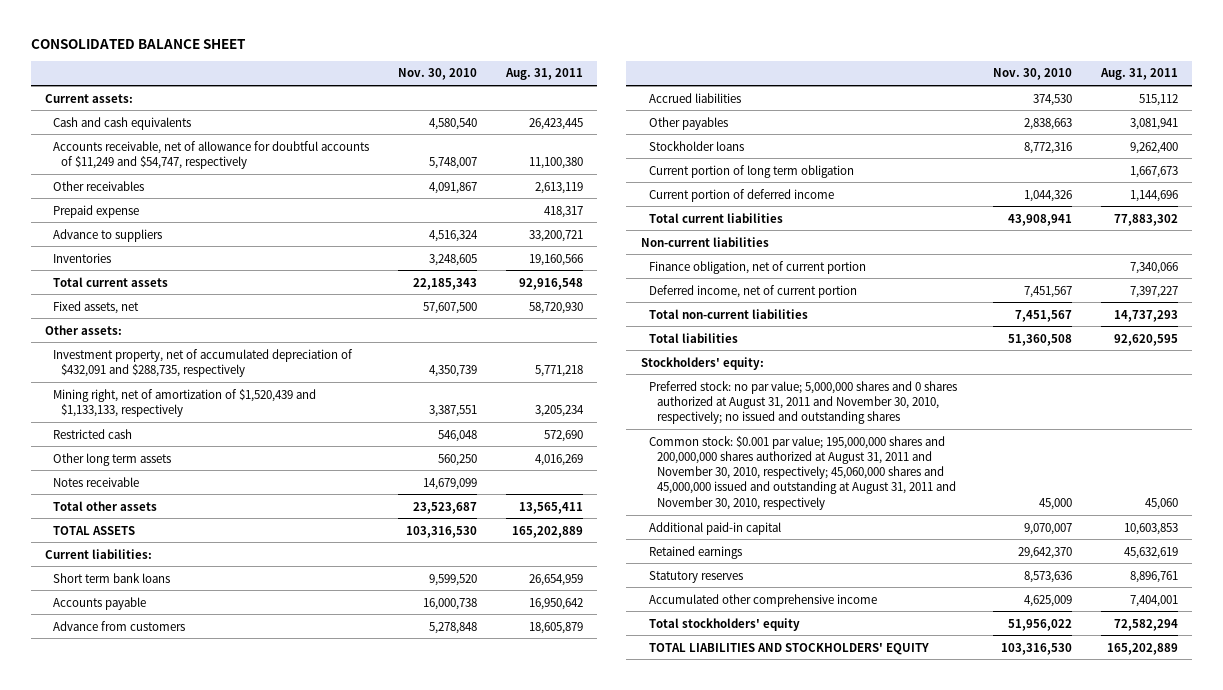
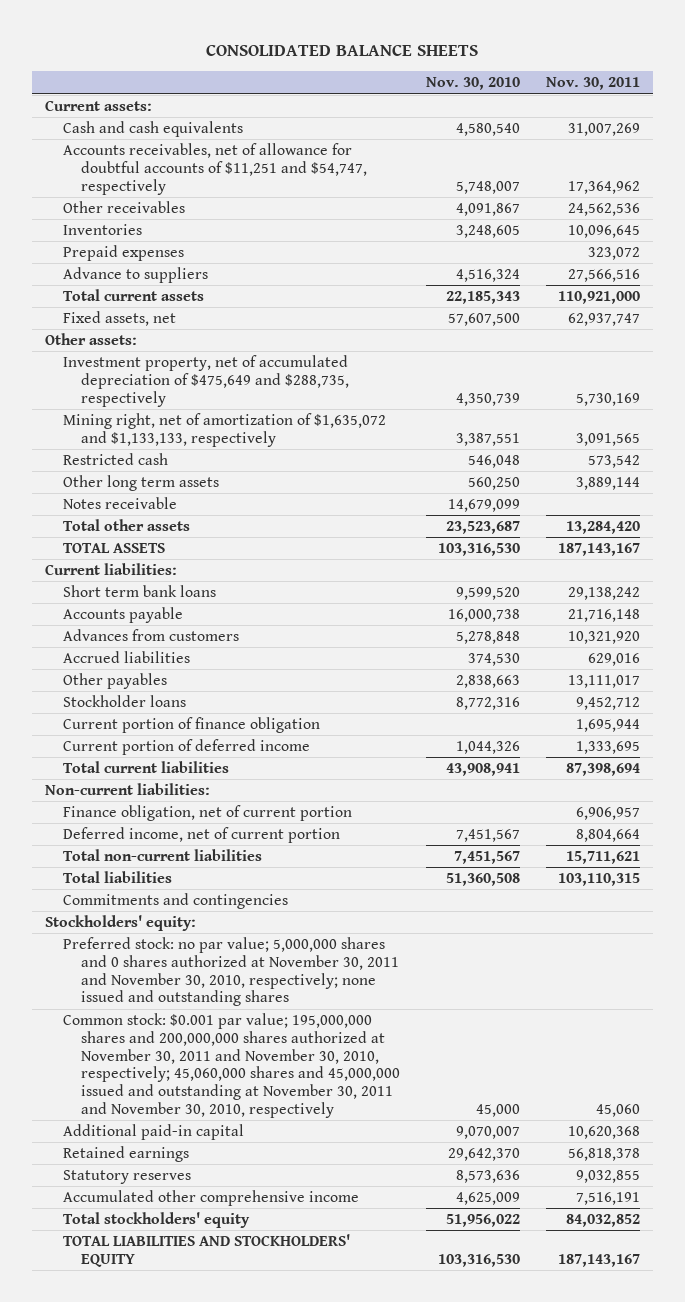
[30,38,246,49] CONSOLIDATED BALANCE SHEET -> [206,45,479,57] CONSOLIDATED BALANCE SHEETS
[504,68,583,81] Aug. 31, 2011 -> none
none -> [545,77,640,91] Nov. 30, 2011
[53,140,370,169] Accounts receivable, net of allowance for doubtful accounts of $11,249 and $54,747, respectively -> [63,142,368,195] Accounts receivables, net of allowance for doubtful accounts of $11,251 and $54,747, respectively
[53,204,140,218] Prepaid expense -> none
none -> [63,244,185,261] Prepaid expenses
[53,228,163,242] Advance to suppliers -> [63,266,209,283] Advance to suppliers
[53,348,354,377] Investment property, net of accumulated depreciation of $432,091 and $288,735, respectively -> [63,354,350,407] Investment property, net of accumulated depreciation of $475,649 and $288,735, respectively
[53,388,317,417] Mining right, net of amortization of $1,520,439 and $1,133,133, respectively -> [63,412,387,447] Mining right, net of amortization of $1,635,072 and $1,133,133, respectively
[53,620,186,631] Advance from customers -> [63,628,240,641] Advances from customers
[648,164,854,178] Current portion of long term obligation -> [63,716,321,733] Current portion of finance obligation
[640,236,769,247] Non-current liabilities -> [44,782,210,795] Non-current liabilities:
none -> [63,892,289,909] Commitments and contingencies
[648,380,957,425] Preferred stock: no par value; 5,000,000 shares and 0 shares authorized at August 31, 2011 and November 30, 2010, respectively; no issued and outstanding shares -> [63,936,400,1007] Preferred stock: no par value; 5,000,000 shares and 0 shares authorized at November 30, 2011 and November 30, 2010, respectively; none issued and outstanding shares
[648,435,956,510] Common stock: $0.001 par value; 195,000,000 shares and 200,000,000 shares authorized at August 31, 2011 and November 30, 2010, respectively; 45,060,000 shares and 45,000,000 issued and outstanding at August 31, 2011 and November 30, 2010, respectively -> [63,1012,401,1118] Common stock: $0.001 par value; 195,000,000 shares and 200,000,000 shares authorized at November 30, 2011 and November 30, 2010, respectively; 45,060,000 shares and 45,000,000 issued and outstanding at November 30, 2011 and November 30, 2010, respectively

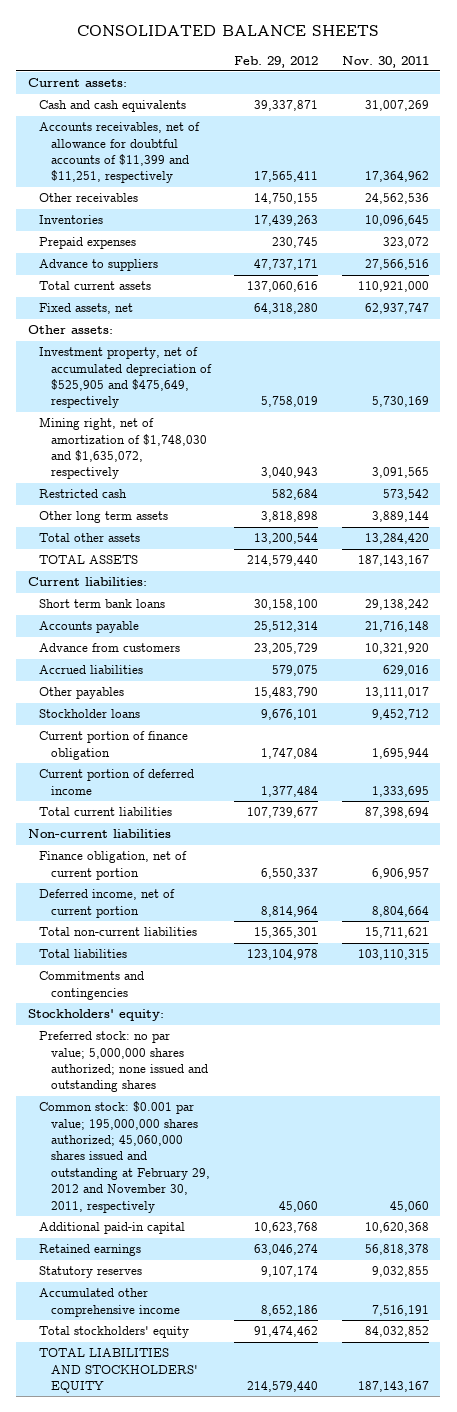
[426,77,521,91] Nov. 30, 2010 -> none
none -> [234,55,319,68] Feb. 29, 2012
[63,142,368,195] Accounts receivables, net of allowance for doubtful accounts of $11,251 and $54,747, respectively -> [39,122,201,184] Accounts receivables, net of allowance for doubtful accounts of $11,399 and $11,251, respectively
[63,354,350,407] Investment property, net of accumulated depreciation of $475,649 and $288,735, respectively -> [39,347,212,409] Investment property, net of accumulated depreciation of $525,905 and $475,649, respectively
[63,412,387,447] Mining right, net of amortization of $1,635,072 and $1,133,133, respectively -> [39,417,207,480] Mining right, net of amortization of $1,748,030 and $1,635,072, respectively
[63,496,178,509] Notes receivable -> none
[63,628,240,641] Advances from customers -> [39,643,181,653] Advance from customers
[44,782,210,795] Non-current liabilities: -> [28,829,172,839] Non-current liabilities
[63,936,400,1007] Preferred stock: no par value; 5,000,000 shares and 0 shares authorized at November 30, 2011 and November 30, 2010, respectively; none issued and outstanding shares -> [39,1031,208,1093] Preferred stock: no par value; 5,000,000 shares authorized; none issued and outstanding shares
[63,1012,401,1118] Common stock: $0.001 par value; 195,000,000 shares and 200,000,000 shares authorized at November 30, 2011 and November 30, 2010, respectively; 45,060,000 shares and 45,000,000 issued and outstanding at November 30, 2011 and November 30, 2010, respectively -> [39,1101,210,1213] Common stock: $0.001 par value; 195,000,000 shares authorized; 45,060,000 shares issued and outstanding at February 29, 2012 and November 30, 2011, respectively

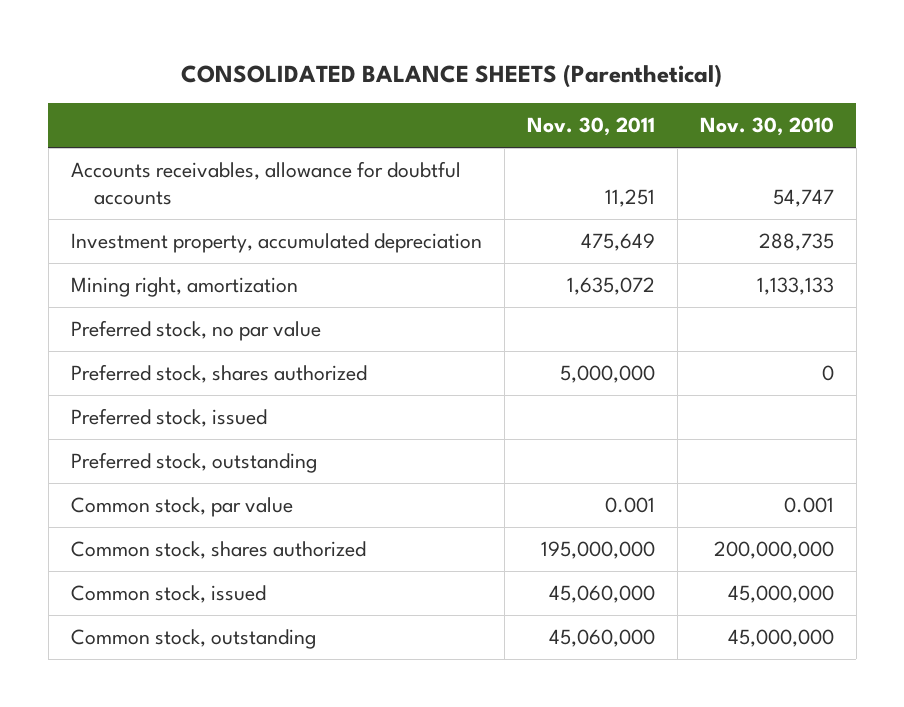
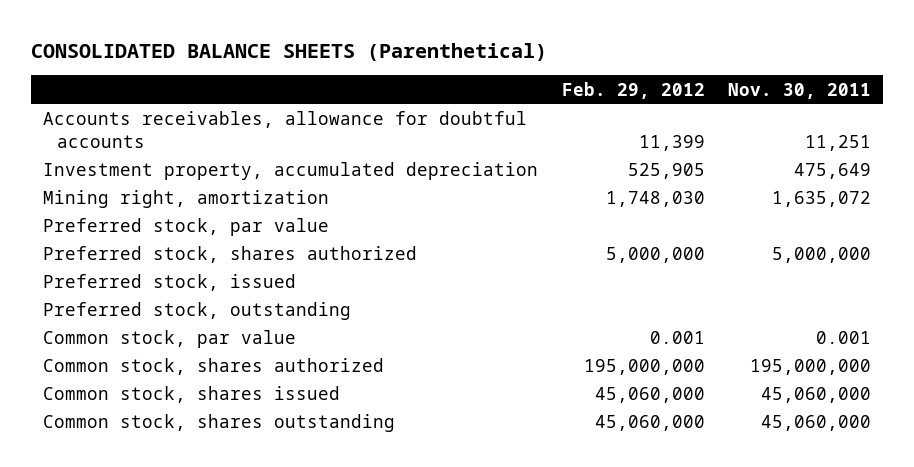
[699,117,834,137] Nov. 30, 2010 -> none
none -> [561,81,705,99] Feb. 29, 2012
[70,320,321,342] Preferred stock, no par value -> [43,218,330,237] Preferred stock, par value
[70,585,266,604] Common stock, issued -> [43,386,341,404] Common stock, shares issued
[70,629,316,650] Common stock, outstanding -> [43,414,396,433] Common stock, shares outstanding

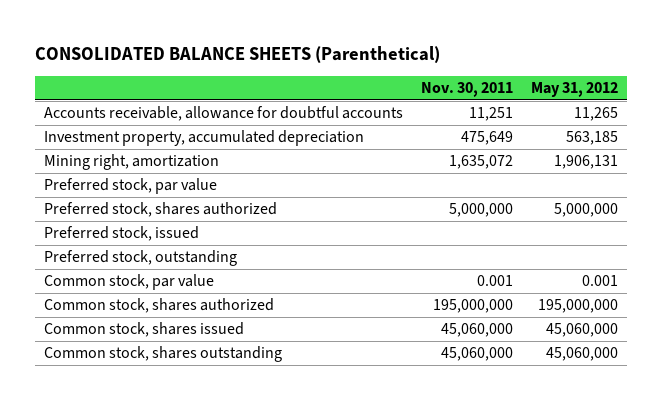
[561,81,705,99] Feb. 29, 2012 -> none
none -> [531,82,619,98] May 31, 2012
[43,111,528,148] Accounts receivables, allowance for doubtful accounts -> [44,106,404,122] Accounts receivable, allowance for doubtful accounts

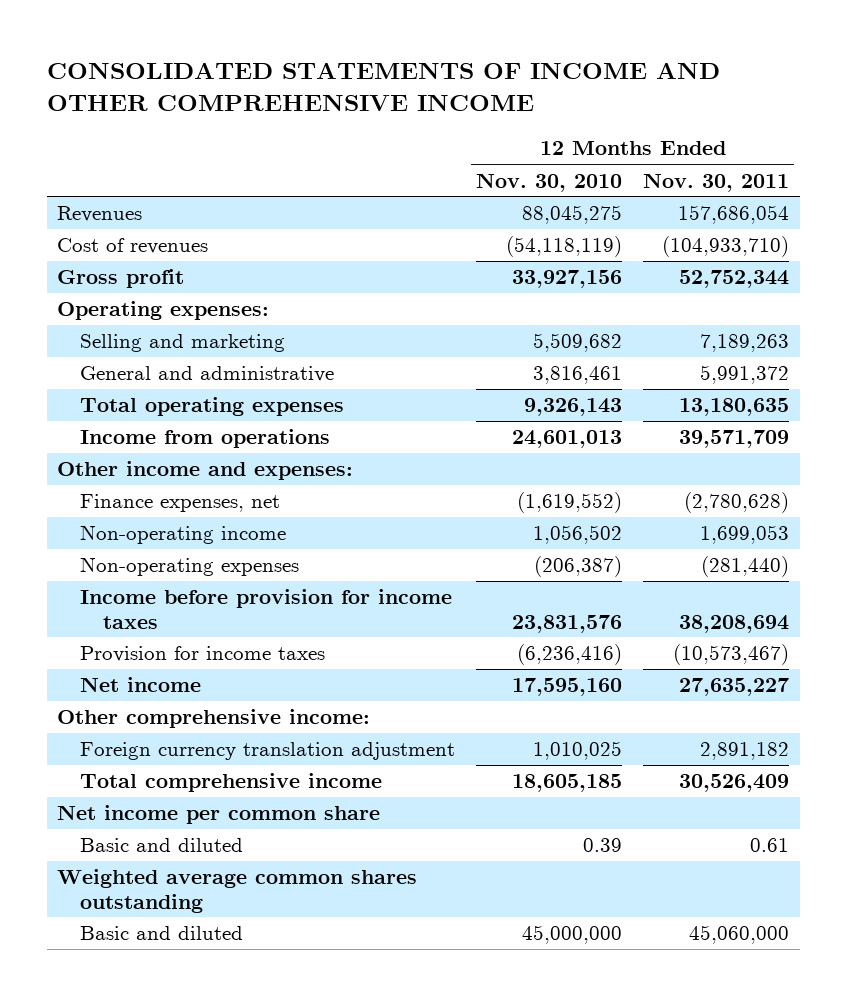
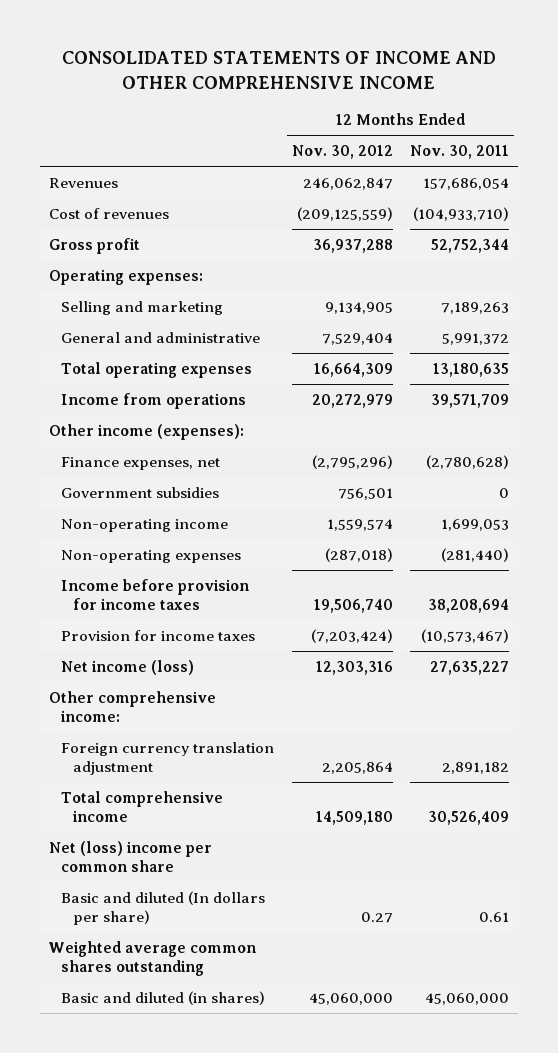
[476,172,623,192] Nov. 30, 2010 -> none
none -> [291,145,393,160] Nov. 30, 2012
[57,461,354,481] Other income and expenses: -> [48,423,244,440] Other income (expenses):
none -> [60,486,219,498] Government subsidies
[80,677,202,693] Net income -> [60,659,194,675] Net income (loss)
[57,805,381,825] Net income per common share -> [48,840,212,873] Net (loss) income per common share
[80,838,244,853] Basic and diluted -> [60,890,265,926] Basic and diluted (In dollars per share)
[80,926,244,941] Basic and diluted -> [60,990,265,1005] Basic and diluted (in shares)

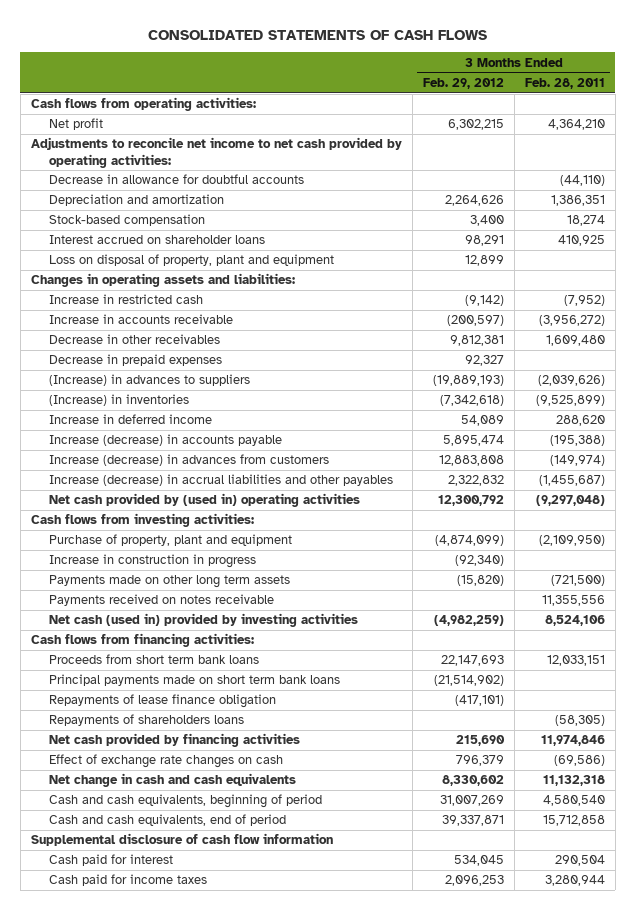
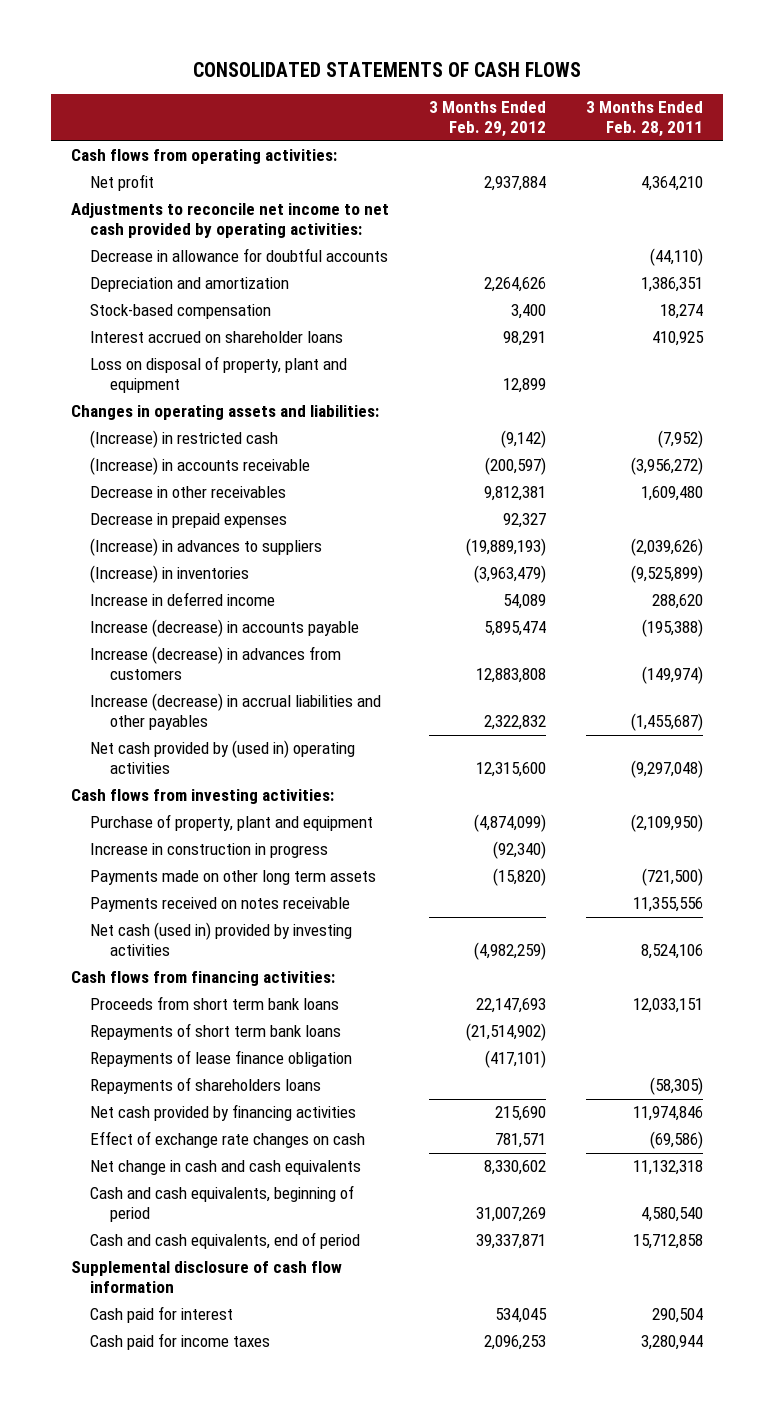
[447,119,504,131] 6,302,215 -> [484,176,547,192] 2,937,884
[48,294,203,305] Increase in restricted cash -> [90,430,279,449] (Increase) in restricted cash
[48,314,233,325] Increase in accounts receivable -> [90,457,311,476] (Increase) in accounts receivable
[439,395,504,407] (7,342,618) -> [474,565,547,584] (3,963,479)
[437,495,504,507] 12,300,792 -> [476,762,547,778] 12,315,600
[48,674,340,687] Principal payments made on short term bank loans -> [90,1023,342,1041] Repayments of short term bank loans
[455,755,504,767] 796,379 -> [495,1133,547,1149] 781,571

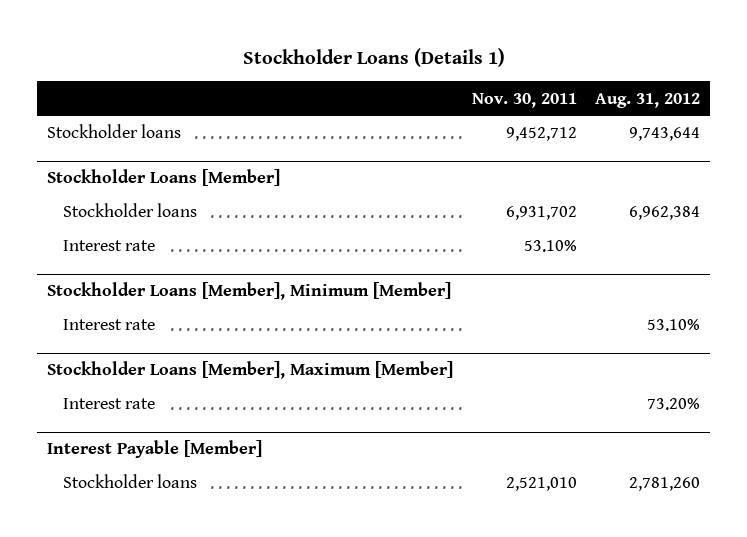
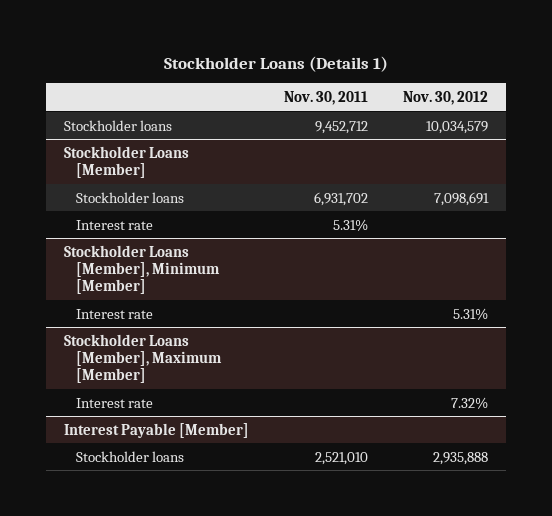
[595,92,701,108] Aug. 31, 2012 -> none
none -> [403,90,489,105] Nov. 30, 2012
[523,240,577,253] 53.10% -> [333,218,369,231] 5.31%

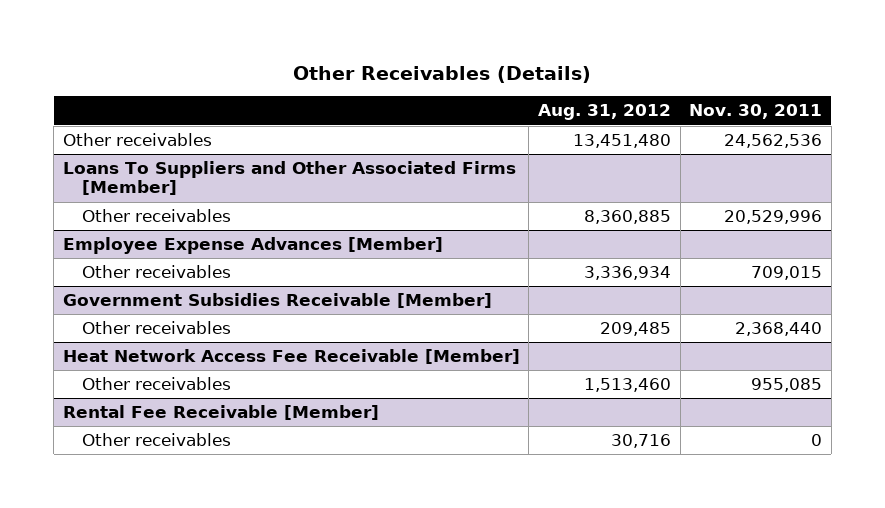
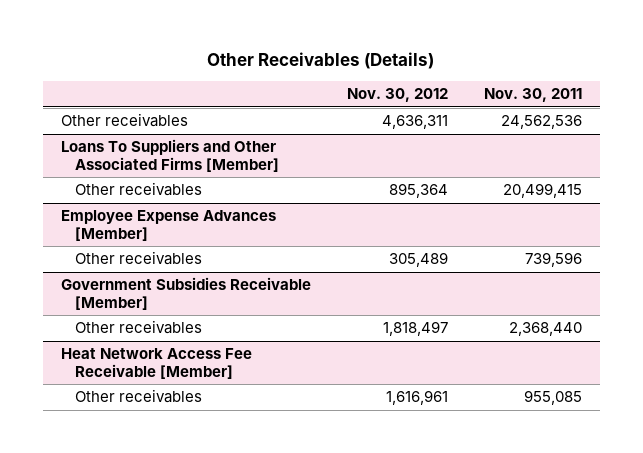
[537,104,671,121] Aug. 31, 2012 -> none
none -> [346,88,448,103] Nov. 30, 2012
[724,210,823,225] 20,529,996 -> [503,183,583,199] 20,499,415
[751,266,823,281] 709,015 -> [525,252,583,268] 739,596
[62,405,379,421] Rental Fee Receivable [Member] -> none
[81,433,231,447] Other receivables -> none

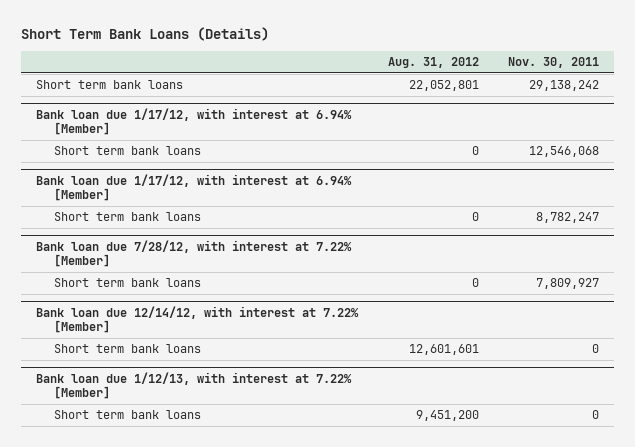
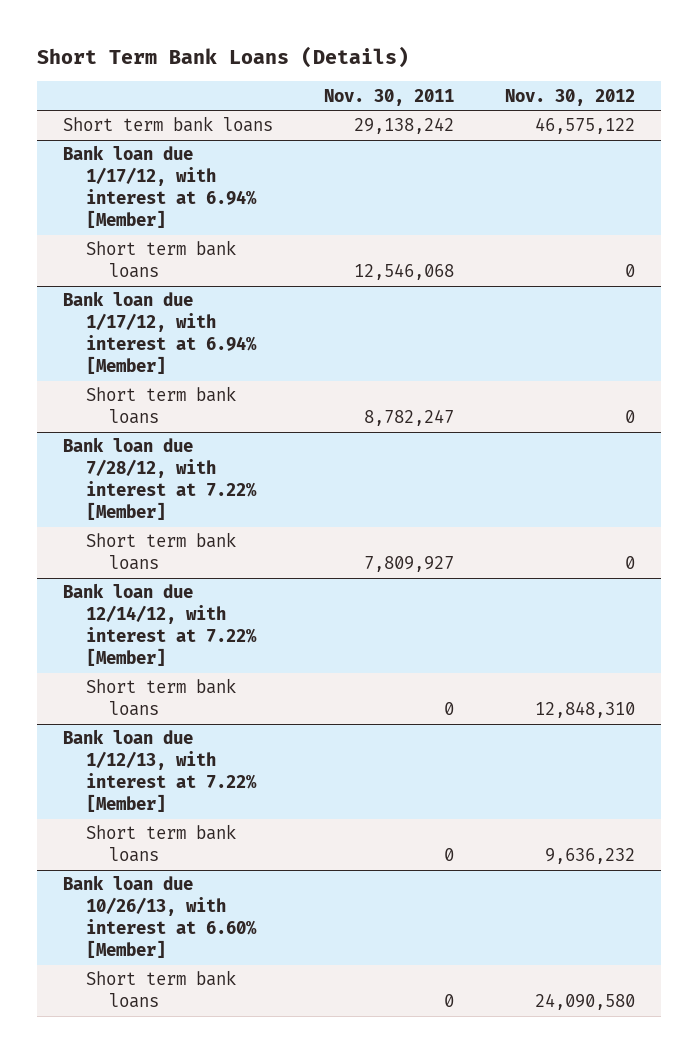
[387,57,479,69] Aug. 31, 2012 -> none
none -> [505,88,636,106] Nov. 30, 2012
none -> [63,875,258,959] Bank loan due 10/26/13, with interest at 6.60% [Member]
none -> [86,970,237,1009] Short term bank loans

